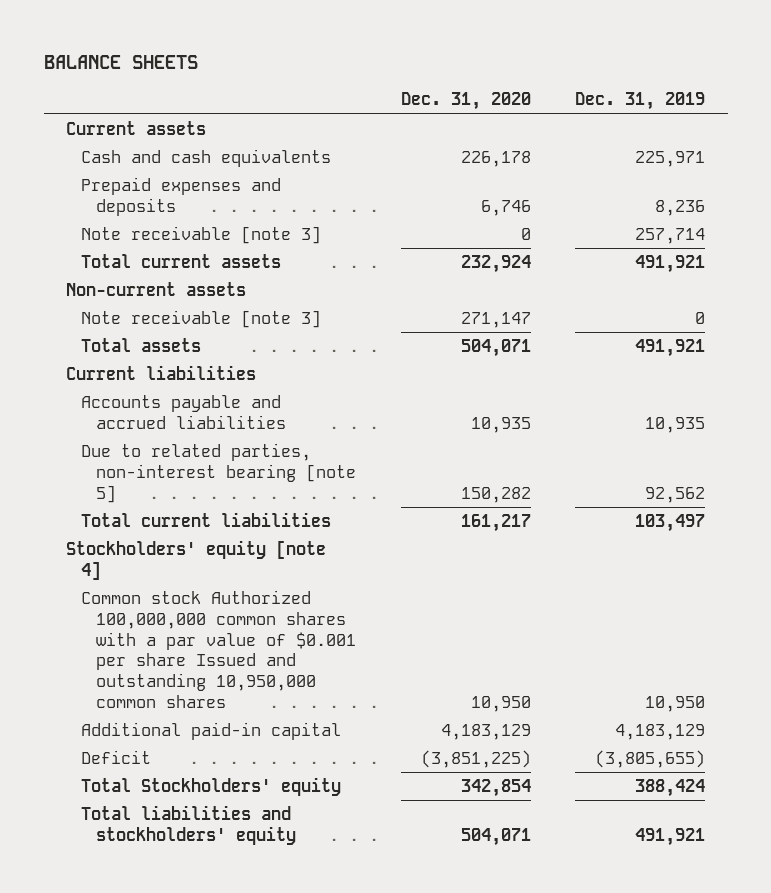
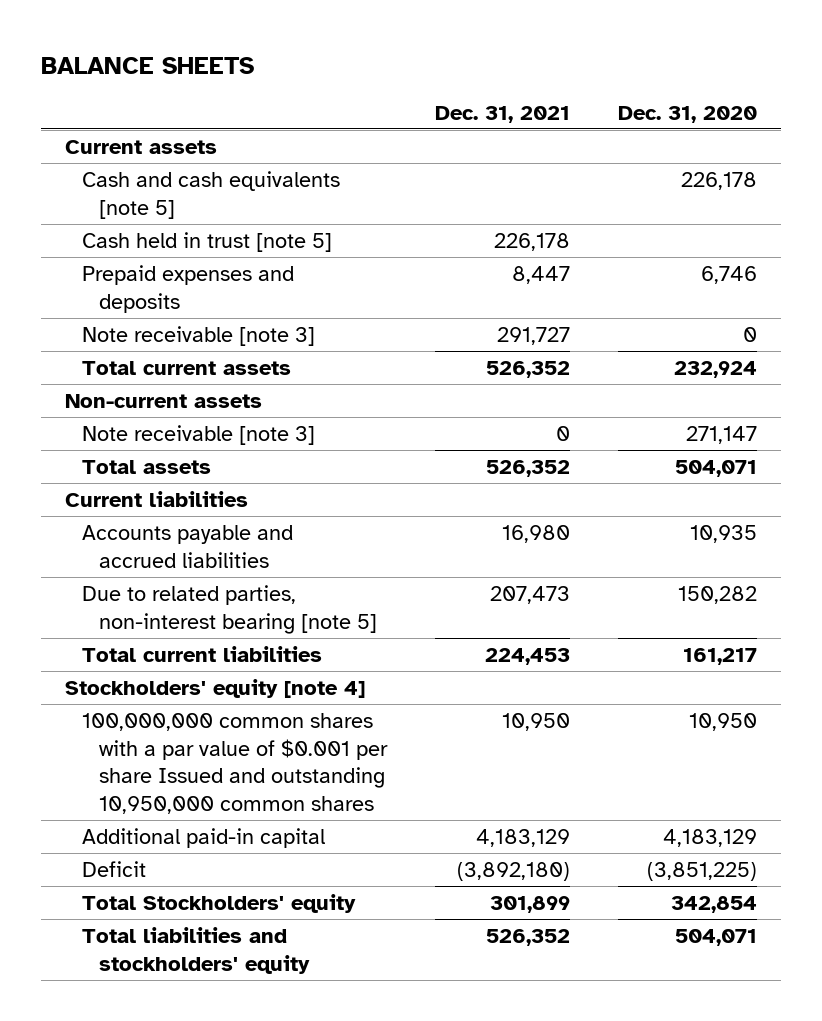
[575,92,706,111] Dec. 31, 2019 -> none
none -> [434,105,570,123] Dec. 31, 2021
[81,148,332,167] Cash and cash equivalents -> [81,170,340,219] Cash and cash equivalents [note 5]
none -> [81,231,332,252] Cash held in trust [note 5]
[81,589,357,709] Common stock Authorized 100,000,000 common shares with a par value of $0.001 per share Issued and outstanding 10,950,000 common shares -> [81,712,388,815] 100,000,000 common shares with a par value of $0.001 per share Issued and outstanding 10,950,000 common shares

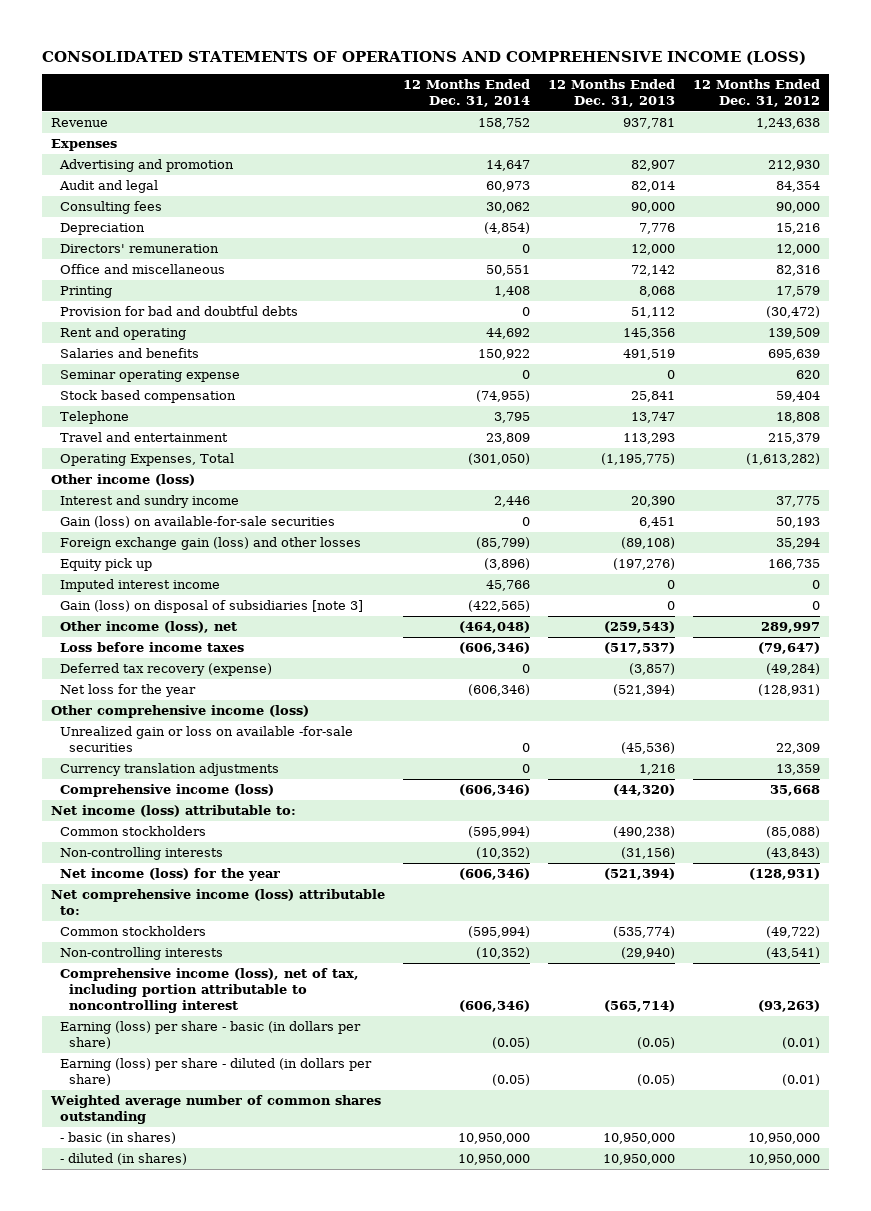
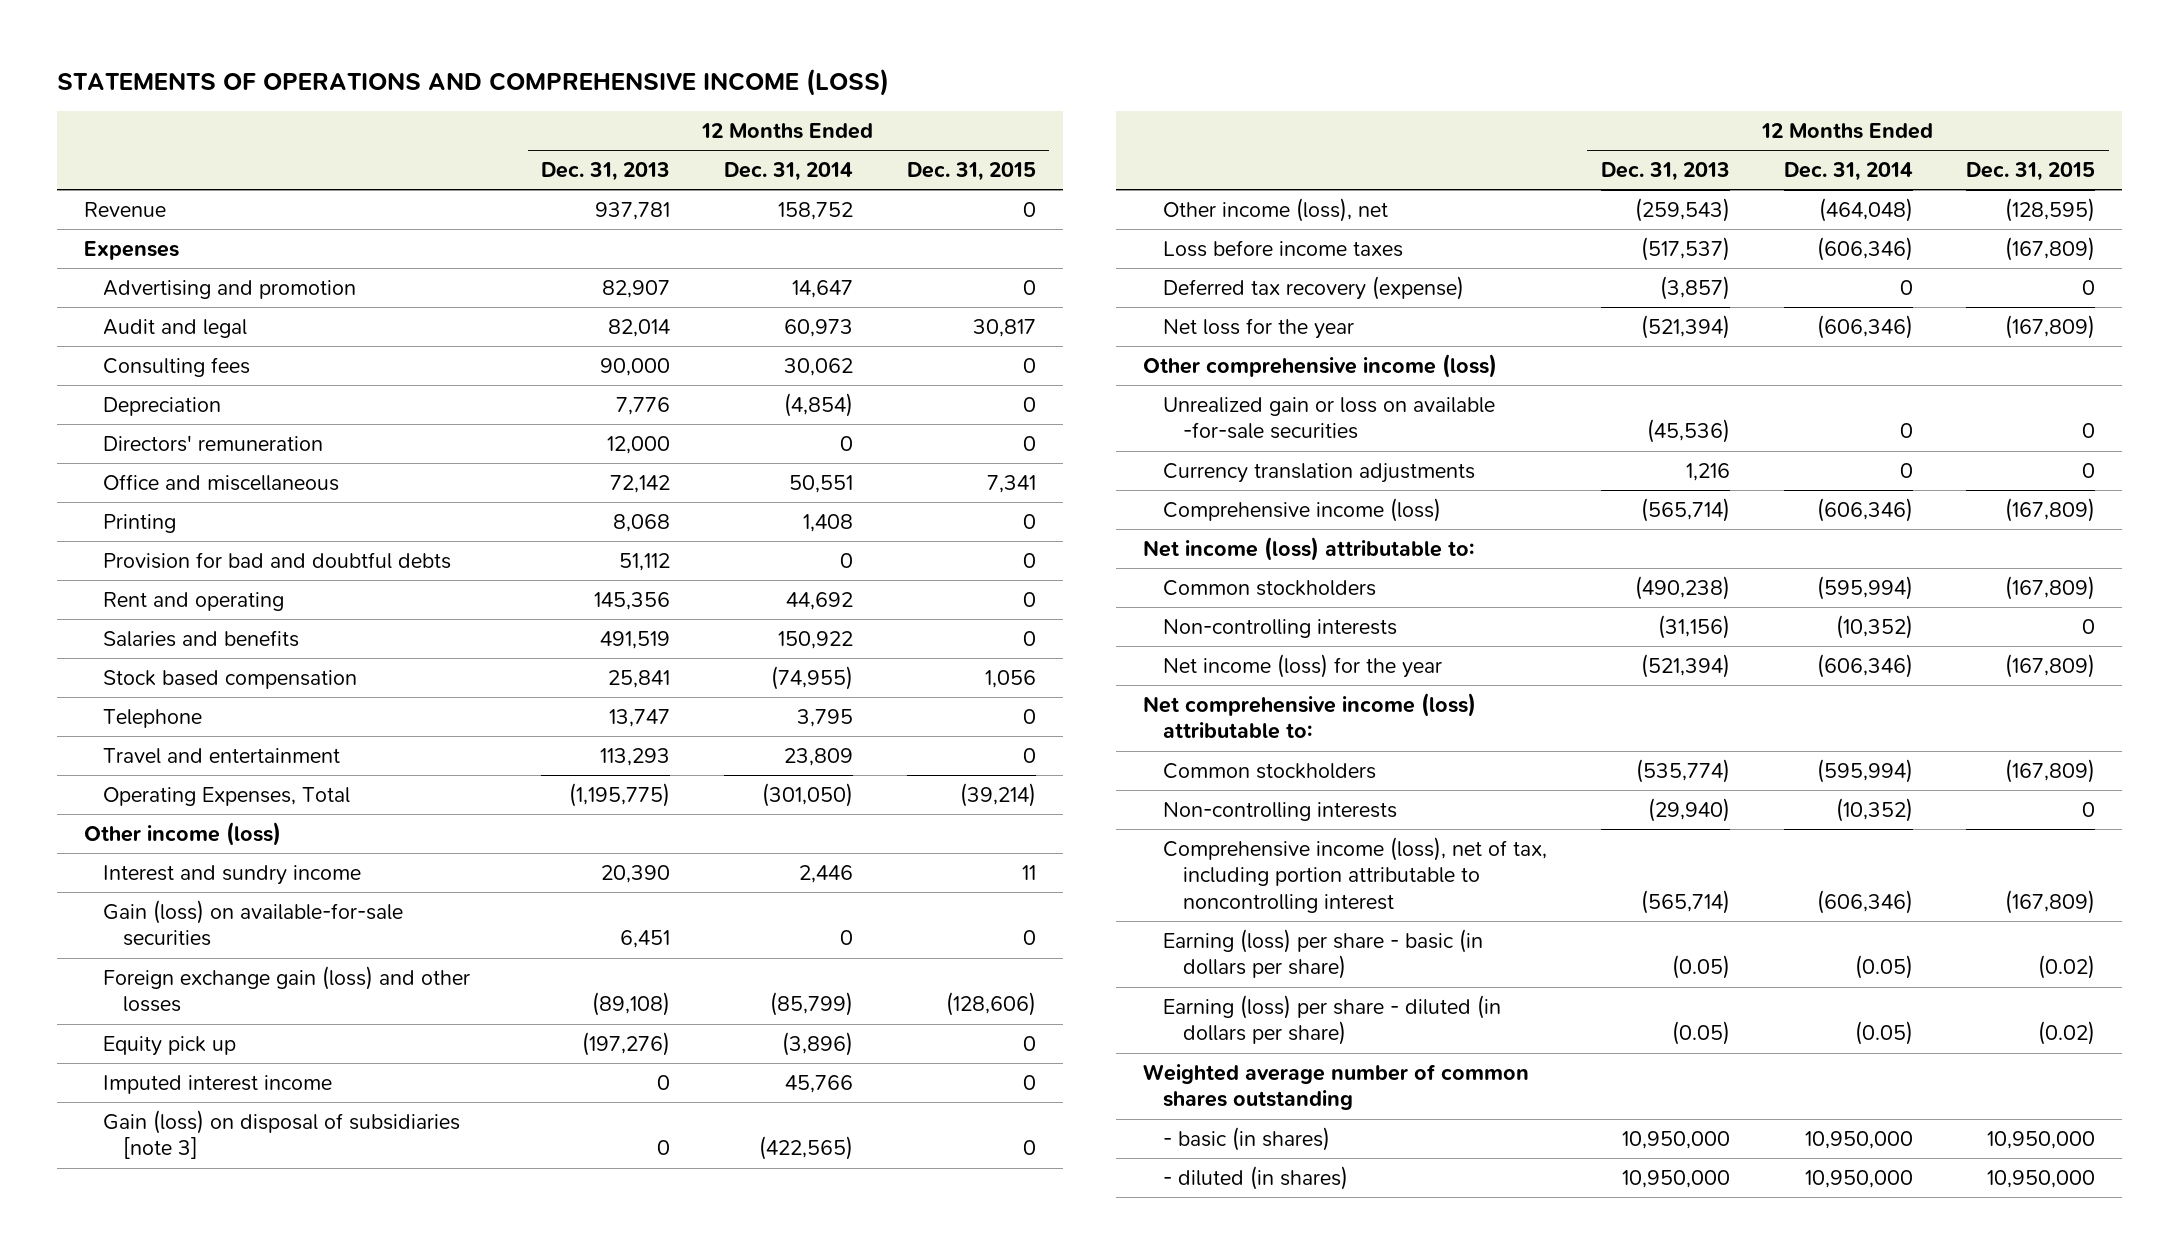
[41,50,806,65] CONSOLIDATED STATEMENTS OF OPERATIONS AND COMPREHENSIVE INCOME (LOSS) -> [56,68,889,97] STATEMENTS OF OPERATIONS AND COMPREHENSIVE INCOME (LOSS)
[693,79,821,108] 12 Months Ended Dec. 31, 2012 -> none
none -> [906,162,1036,182] Dec. 31, 2015
[60,369,241,382] Seminar operating expense -> none
[613,783,676,796] (44,320) -> [1640,497,1730,522] (565,714)

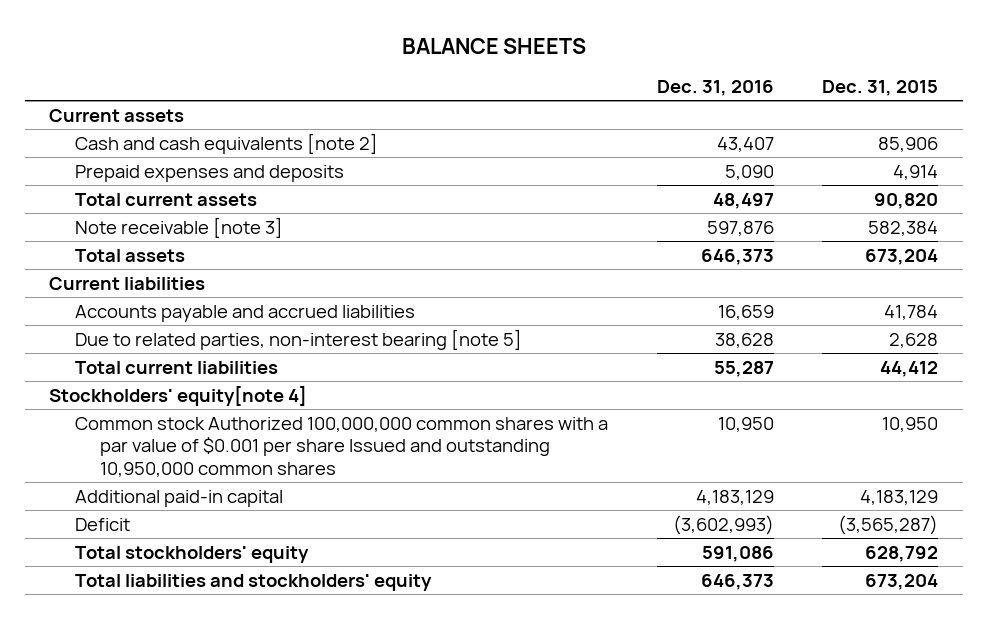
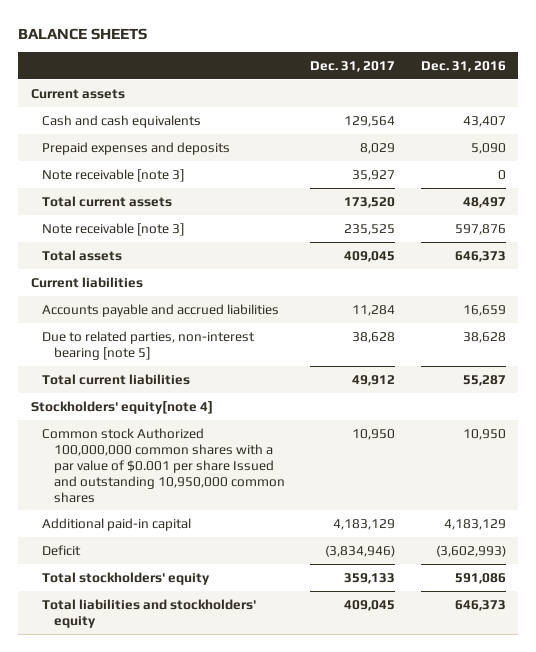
[822,80,939,97] Dec. 31, 2015 -> none
none -> [310,60,396,72] Dec. 31, 2017
[74,132,378,154] Cash and cash equivalents [note 2] -> [42,114,202,128] Cash and cash equivalents
none -> [42,168,185,182] Note receivable [note 3]

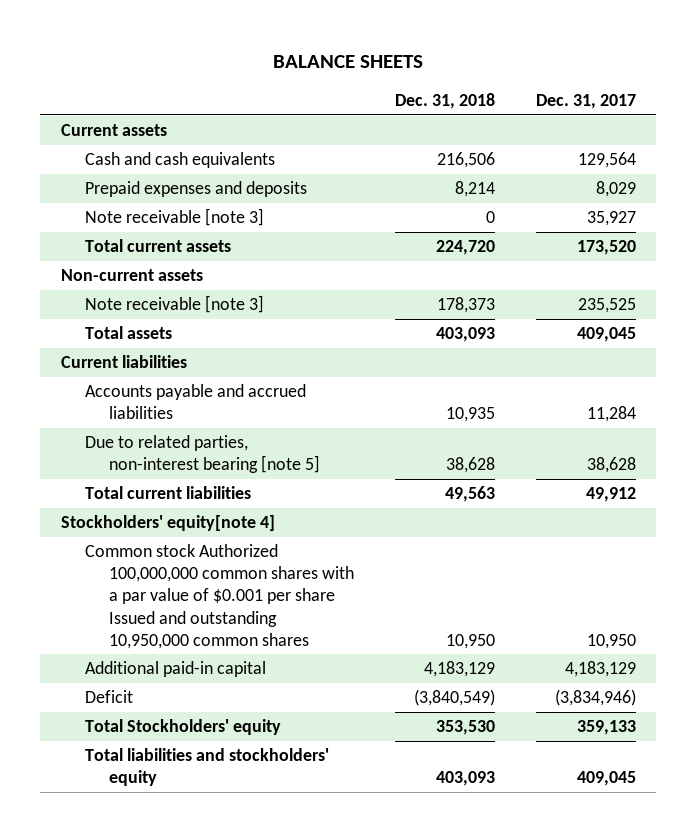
[420,60,506,72] Dec. 31, 2016 -> none
none -> [394,93,495,110] Dec. 31, 2018
none -> [60,269,203,282] Non-current assets
[42,571,211,585] Total stockholders' equity -> [84,719,281,736] Total Stockholders' equity

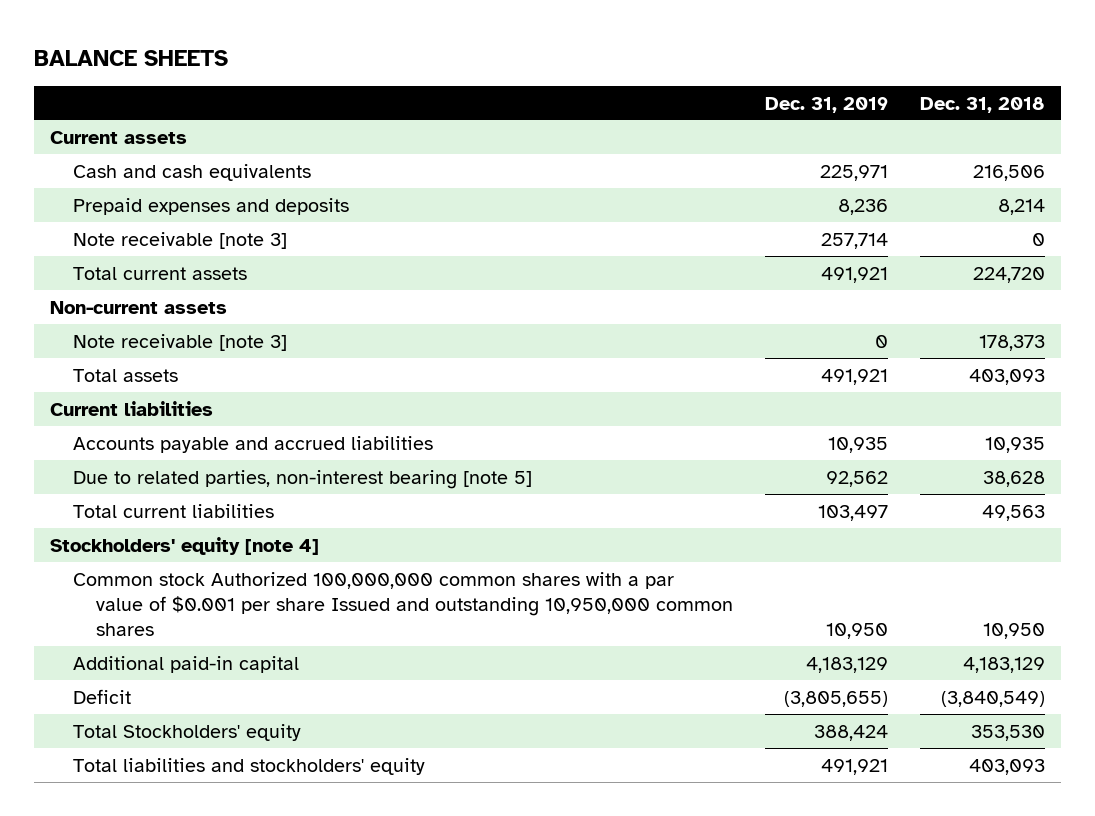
[535,94,636,110] Dec. 31, 2017 -> none
none -> [765,96,889,113] Dec. 31, 2019
[60,515,275,532] Stockholders' equity[note 4] -> [50,536,320,555] Stockholders' equity [note 4]

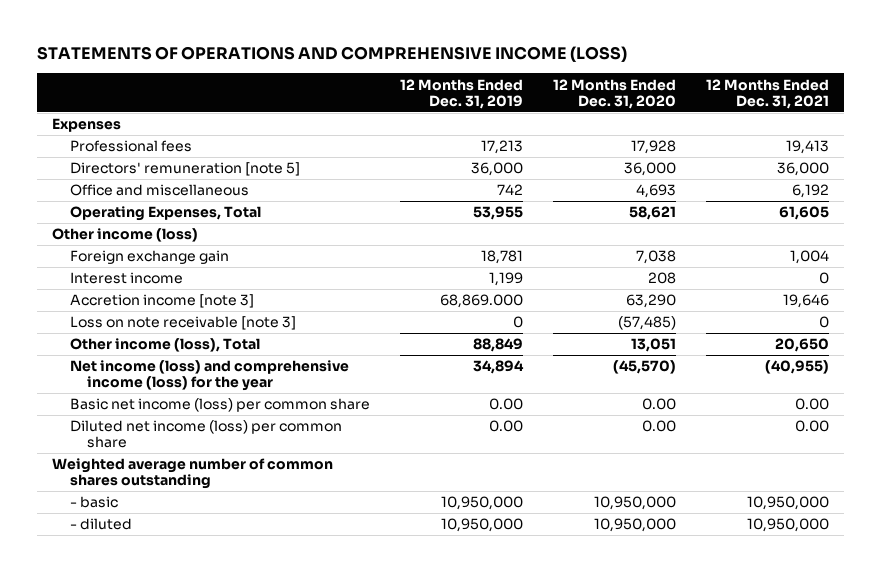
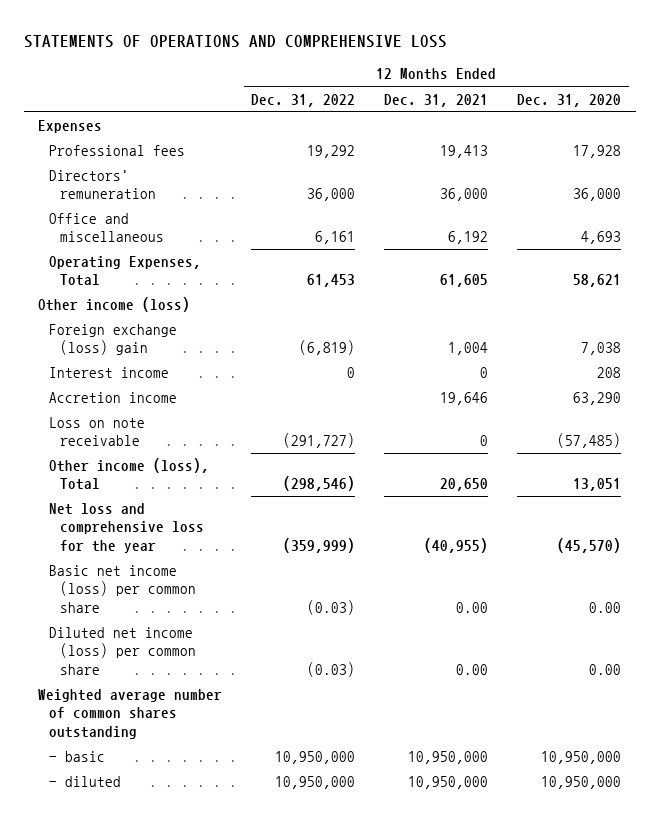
[37,46,628,63] STATEMENTS OF OPERATIONS AND COMPREHENSIVE INCOME (LOSS) -> [23,35,447,49] STATEMENTS OF OPERATIONS AND COMPREHENSIVE LOSS
[399,78,523,109] 12 Months Ended Dec. 31, 2019 -> none
none -> [251,93,356,107] Dec. 31, 2022
[69,162,300,177] Directors' remuneration [note 5] -> [49,170,157,200] Directors' remuneration
[69,250,229,265] Foreign exchange gain -> [49,324,178,356] Foreign exchange (loss) gain
[69,294,254,309] Accretion income [note 3] -> [49,392,178,404] Accretion income
[69,316,296,331] Loss on note receivable [note 3] -> [49,417,146,447] Loss on note receivable
[69,360,349,392] Net income (loss) and comprehensive income (loss) for the year -> [49,503,205,553] Net loss and comprehensive loss for the year

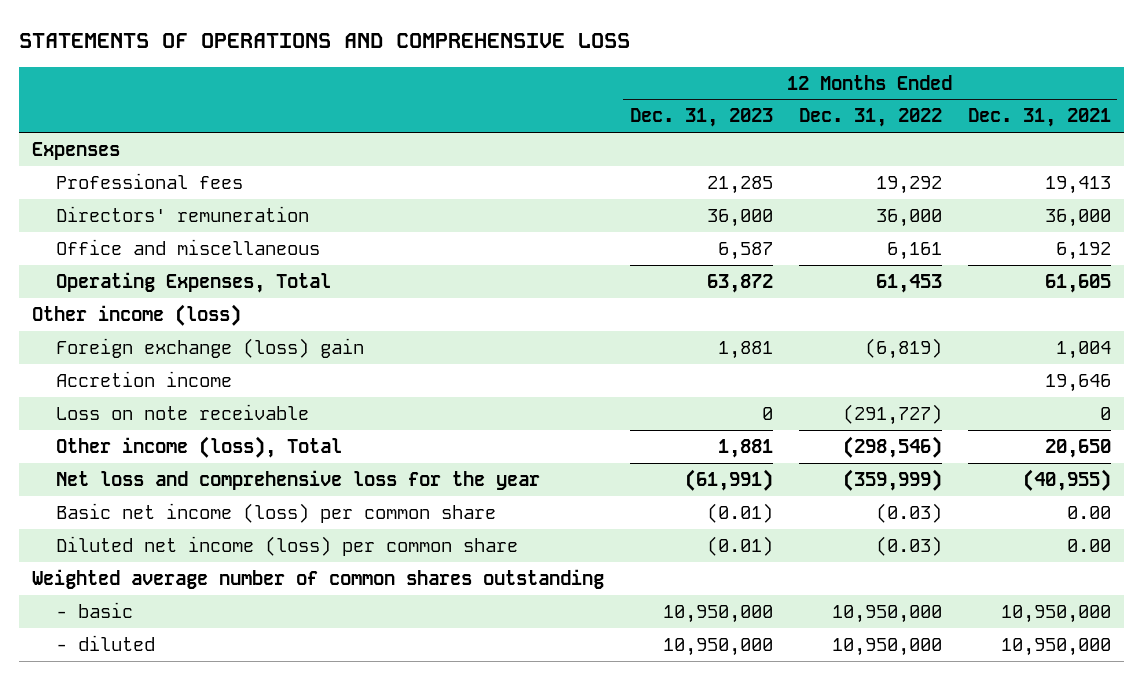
[517,93,622,107] Dec. 31, 2020 -> none
none -> [629,108,773,128] Dec. 31, 2023
[49,367,170,379] Interest income -> none

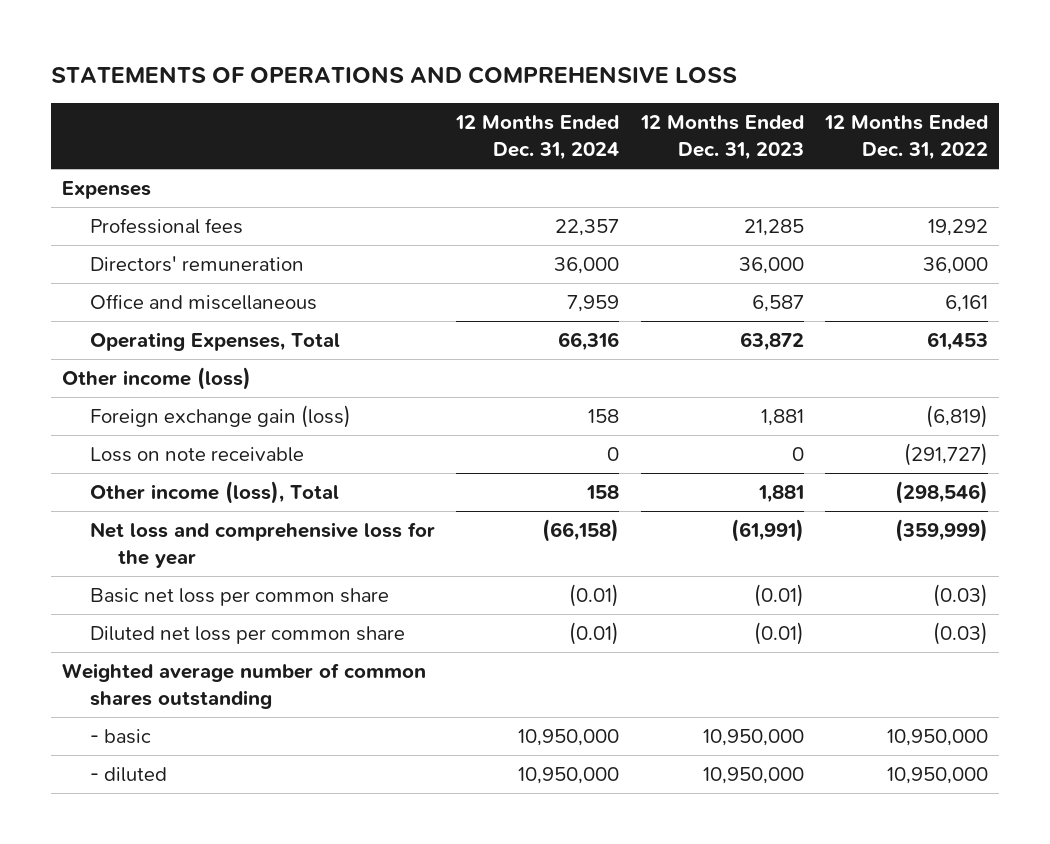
[967,108,1111,128] Dec. 31, 2021 -> none
none -> [455,115,620,161] 12 Months Ended Dec. 31, 2024
[55,370,232,387] Accretion income -> none
[55,337,364,358] Foreign exchange (loss) gain -> [89,405,351,429] Foreign exchange gain (loss)
[55,502,496,523] Basic net income (loss) per common share -> [89,588,389,607] Basic net loss per common share
[55,535,518,556] Diluted net income (loss) per common share -> [89,626,405,645] Diluted net loss per common share

